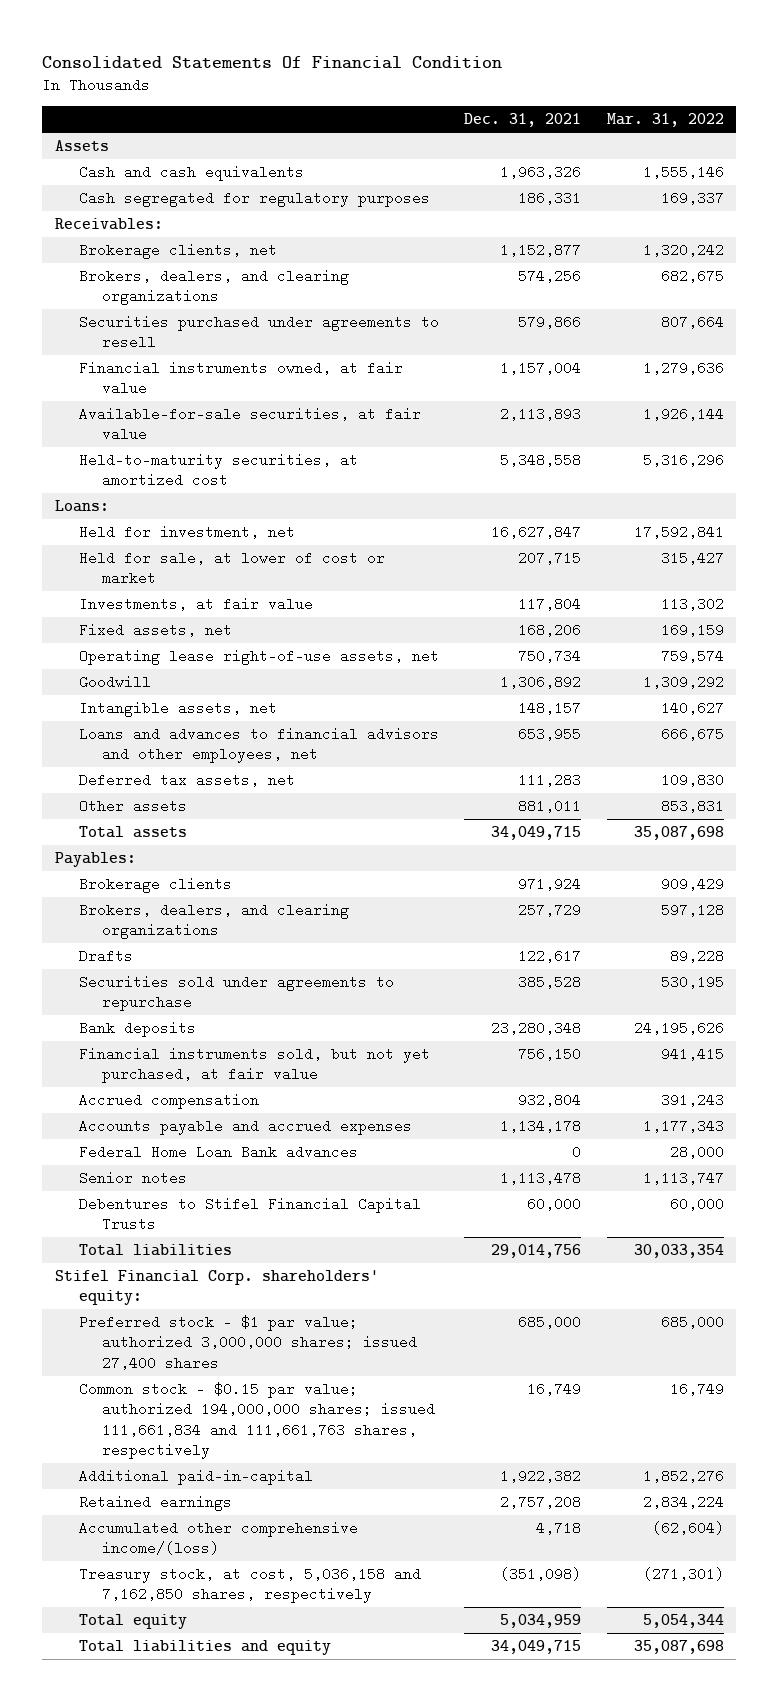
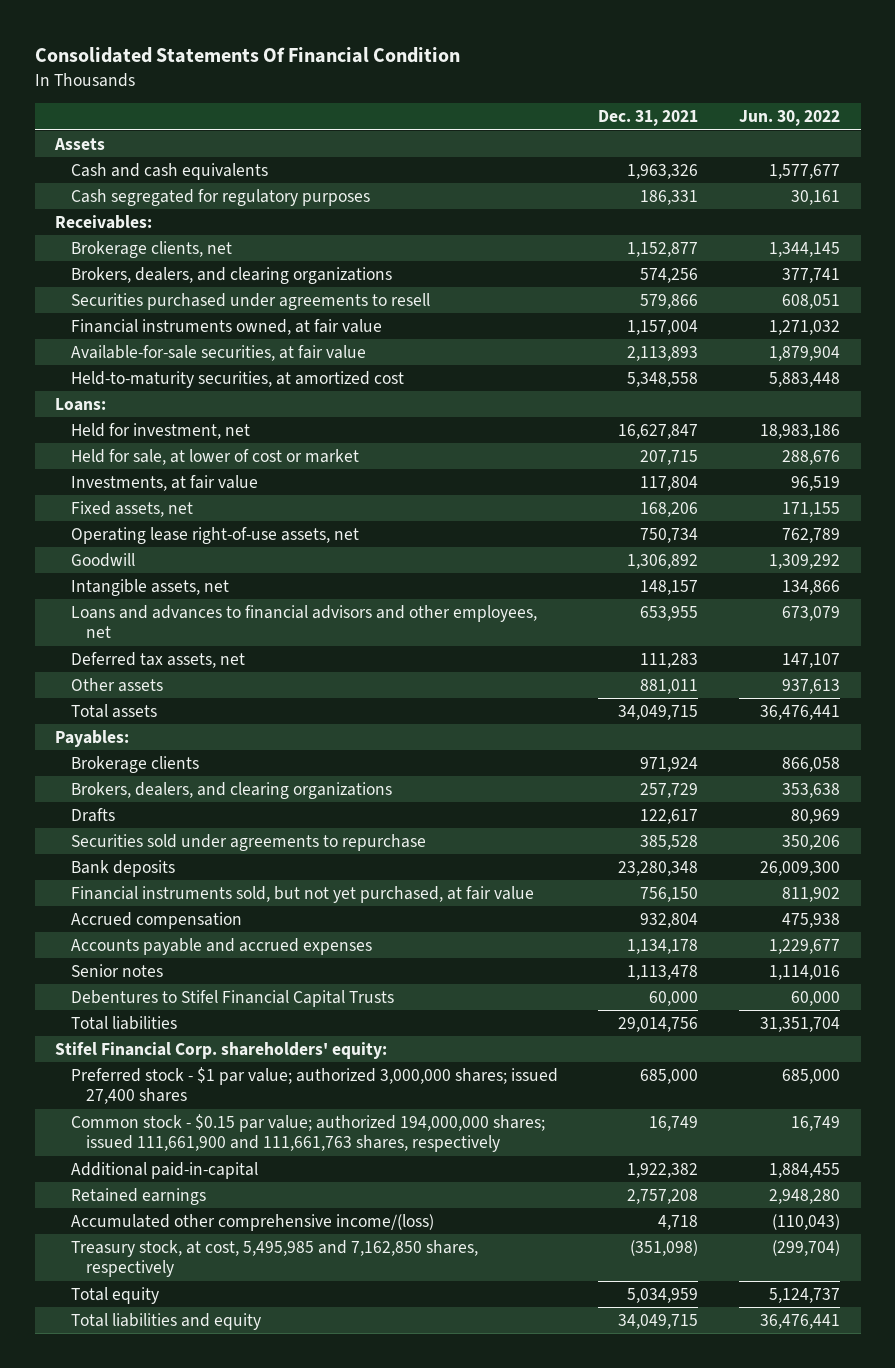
[606,112,724,127] Mar. 31, 2022 -> none
none -> [739,110,841,127] Jun. 30, 2022
[78,1145,358,1160] Federal Home Loan Bank advances -> none
[78,1382,436,1459] Common stock - $0.15 par value; authorized 194,000,000 shares; issued 111,661,834 and 111,661,763 shares, respectively -> [70,1114,545,1153] Common stock - $0.15 par value; authorized 194,000,000 shares; issued 111,661,900 and 111,661,763 shares, respectively
[78,1567,421,1604] Treasury stock, at cost, 5,036,158 and 7,162,850 shares, respectively -> [70,1240,478,1278] Treasury stock, at cost, 5,495,985 and 7,162,850 shares, respectively

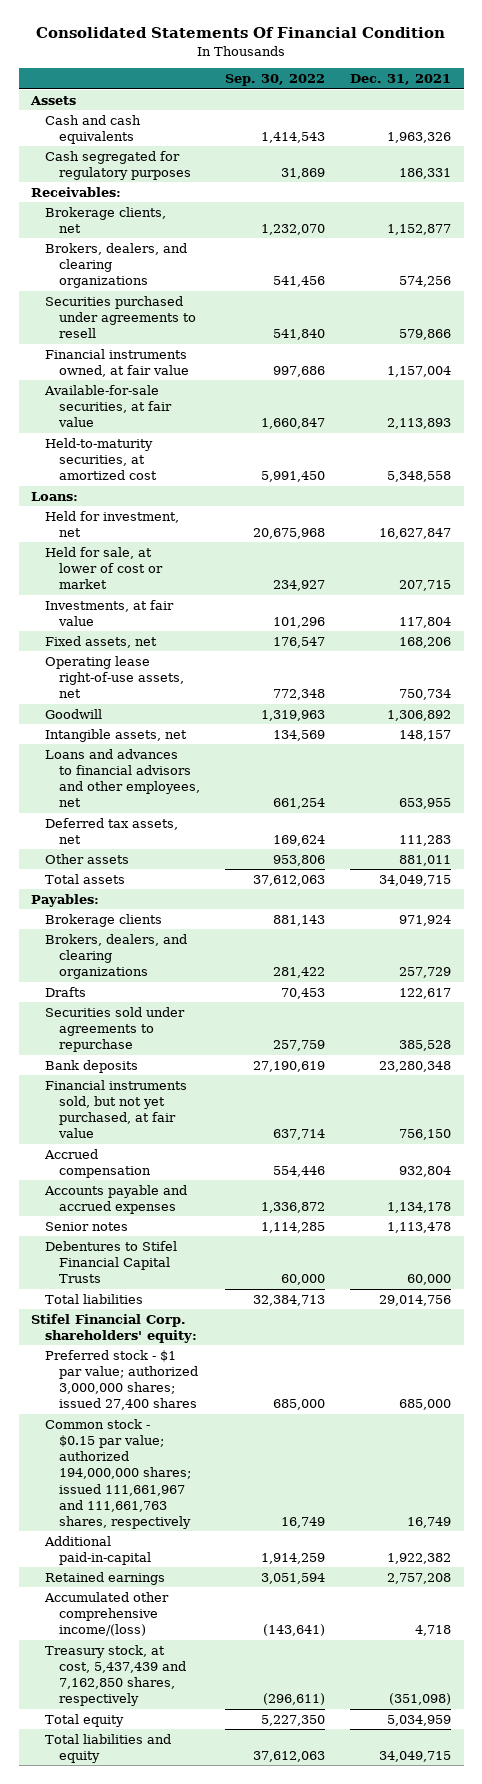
[739,110,841,127] Jun. 30, 2022 -> none
none -> [225,74,326,87] Sep. 30, 2022
[70,1114,545,1153] Common stock - $0.15 par value; authorized 194,000,000 shares; issued 111,661,900 and 111,661,763 shares, respectively -> [45,1418,192,1529] Common stock - $0.15 par value; authorized 194,000,000 shares; issued 111,661,967 and 111,661,763 shares, respectively
[70,1240,478,1278] Treasury stock, at cost, 5,495,985 and 7,162,850 shares, respectively -> [45,1644,187,1707] Treasury stock, at cost, 5,437,439 and 7,162,850 shares, respectively

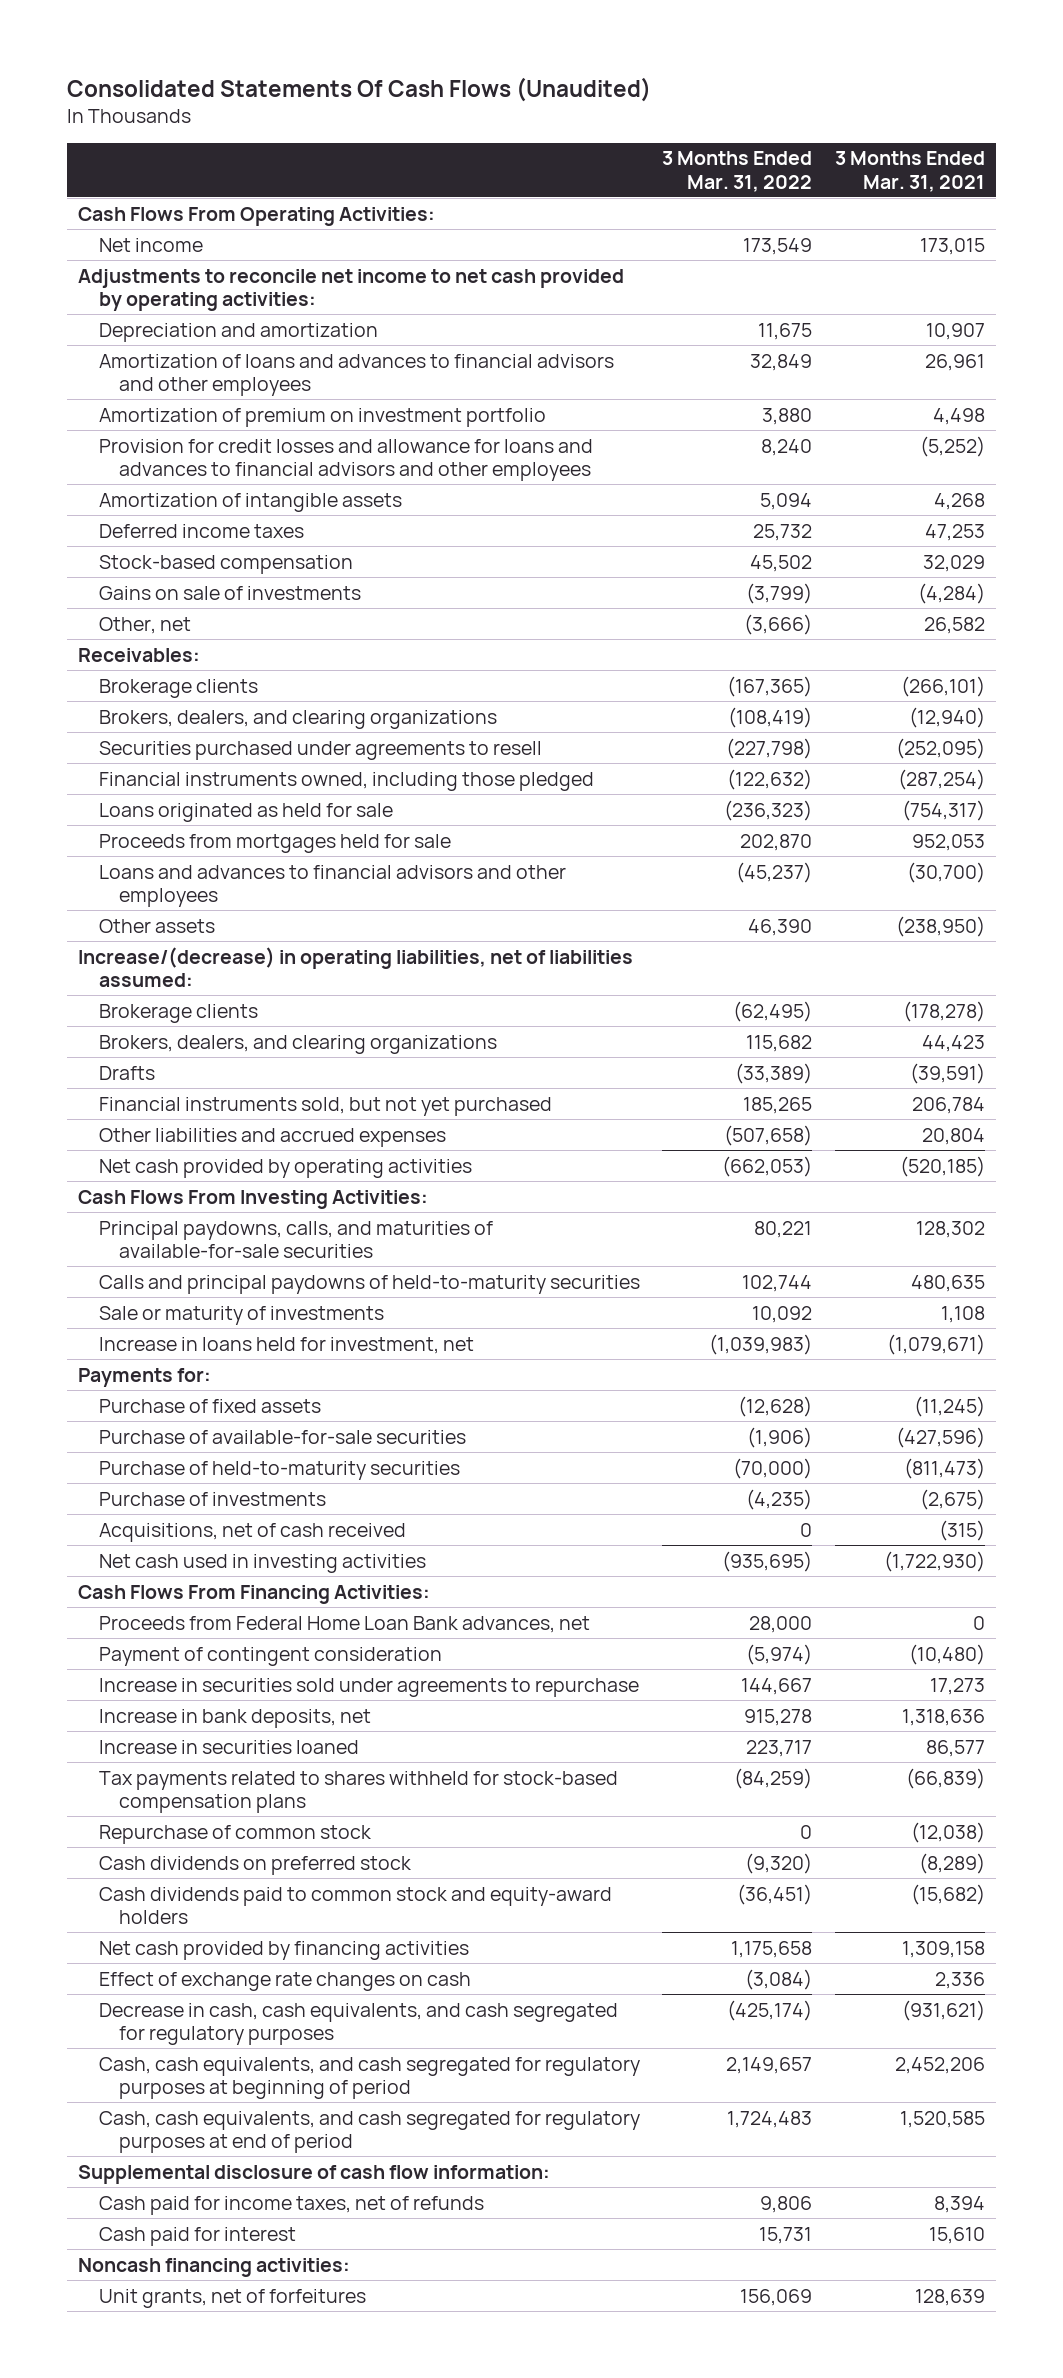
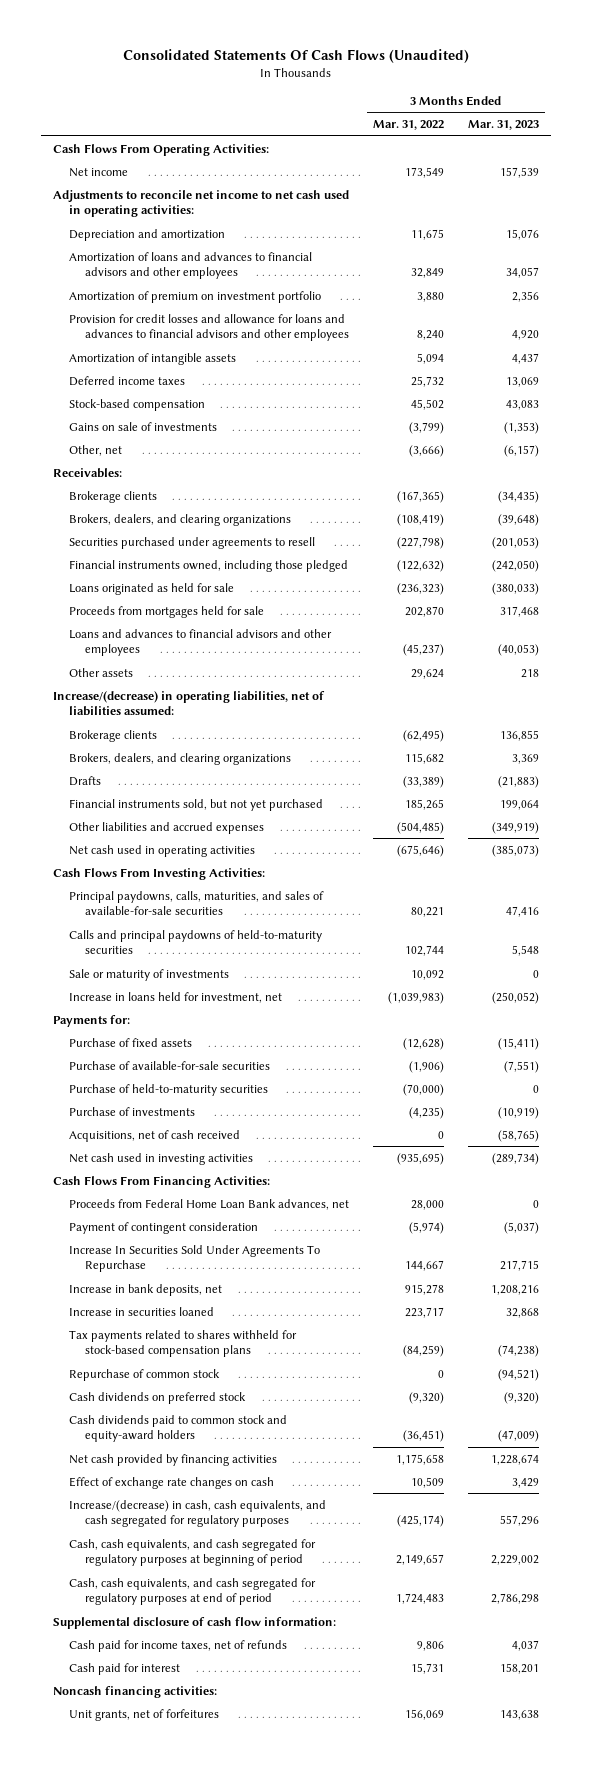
[834,151,985,192] 3 Months Ended Mar. 31, 2021 -> none
none -> [467,120,539,131] Mar. 31, 2023
[77,268,624,311] Adjustments to reconcile net income to net cash provided by operating activities: -> [52,189,349,218] Adjustments to reconcile net income to net cash used in operating activities:
[748,918,813,936] 46,390 -> [410,668,444,679] 29,624
[724,1124,813,1146] (507,658) -> [396,821,444,834] (504,485)
[98,1158,472,1178] Net cash provided by operating activities -> [68,844,255,857] Net cash used in operating activities
[722,1155,813,1177] (662,053) -> [396,844,444,857] (675,646)
[98,1220,493,1258] Principal paydowns, calls, and maturities of available-for-sale securities -> [68,890,324,916] Principal paydowns, calls, maturities, and sales of available-for-sale securities
[98,1677,639,1697] Increase in securities sold under agreements to repurchase -> [68,1244,320,1273] Increase In Securities Sold Under Agreements To Repurchase
[745,1968,813,1990] (3,084) -> [410,1476,444,1488] 10,509
[98,2002,618,2045] Decrease in cash, cash equivalents, and cash segregated for regulatory purposes -> [68,1499,326,1528] Increase/(decrease) in cash, cash equivalents, and cash segregated for regulatory purposes

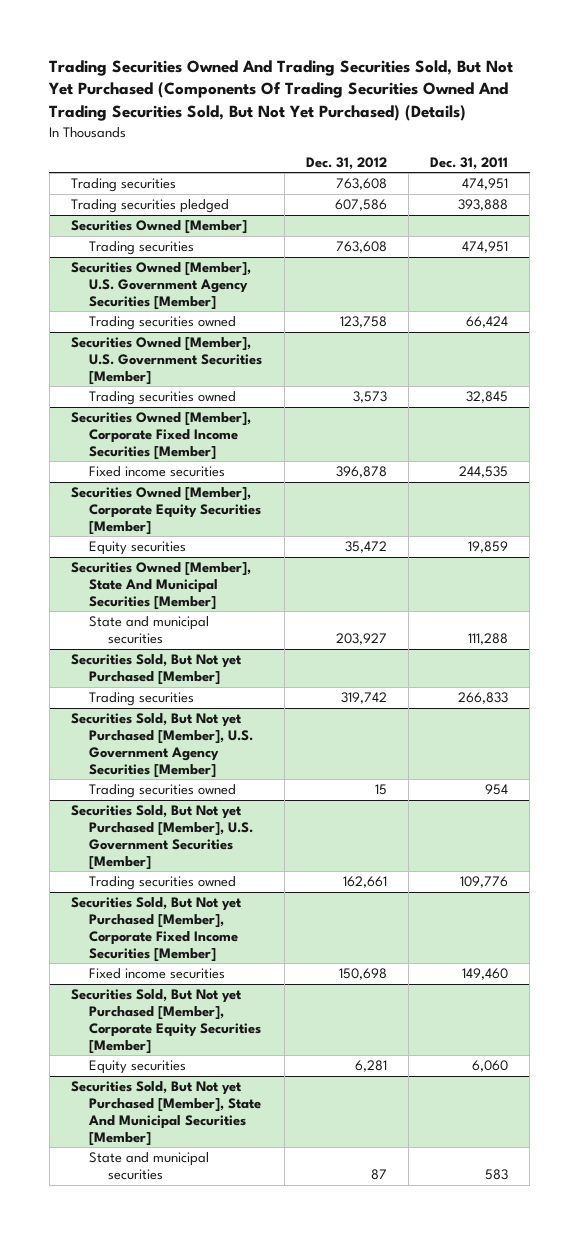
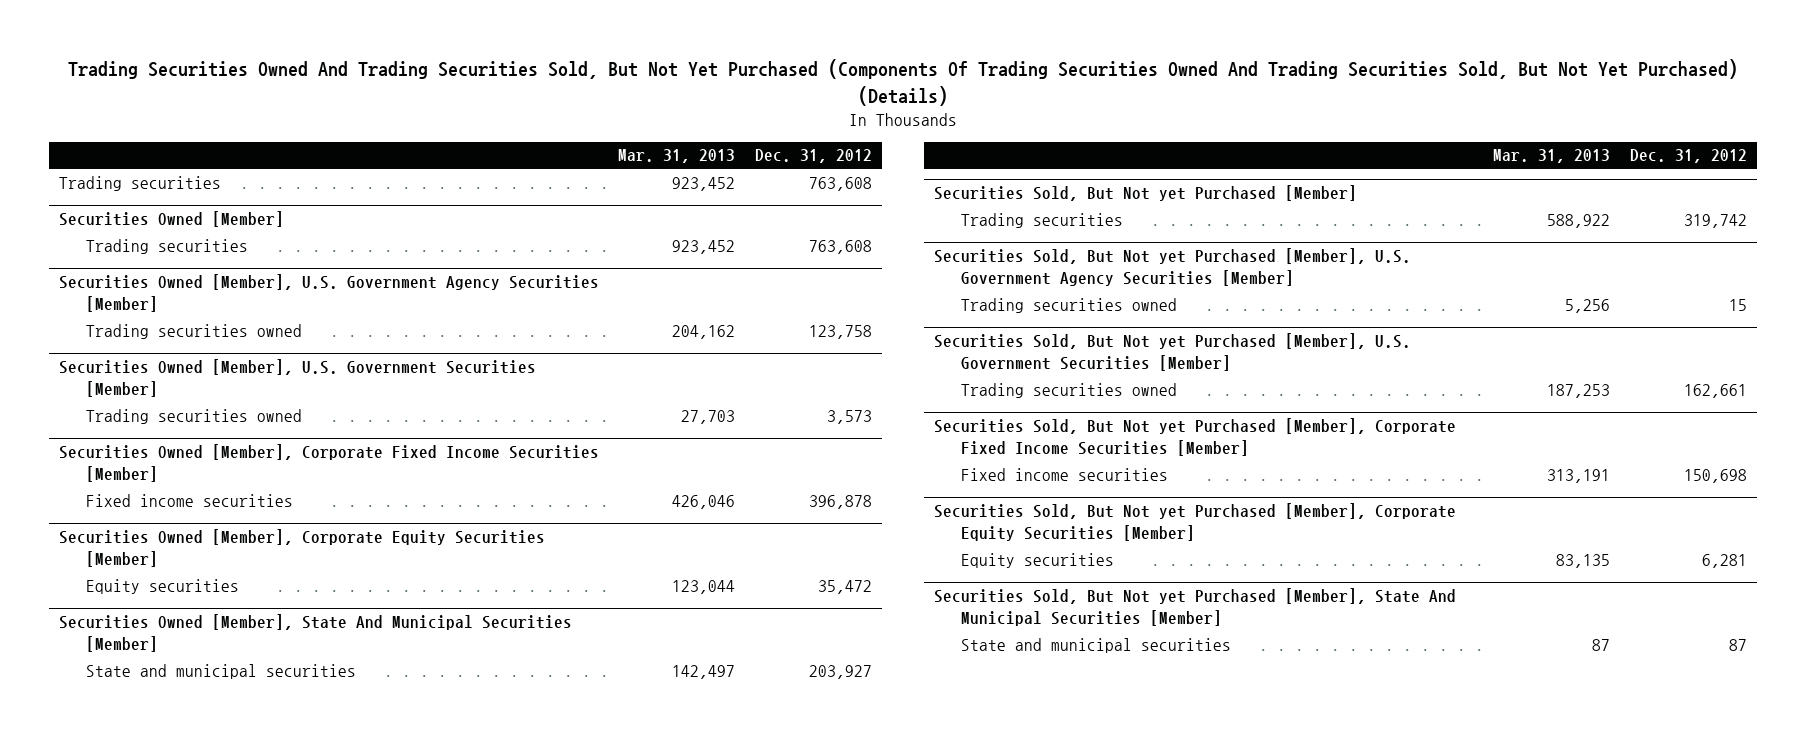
[430,156,509,170] Dec. 31, 2011 -> none
none -> [618,149,736,164] Mar. 31, 2013
[70,199,229,214] Trading securities pledged -> none

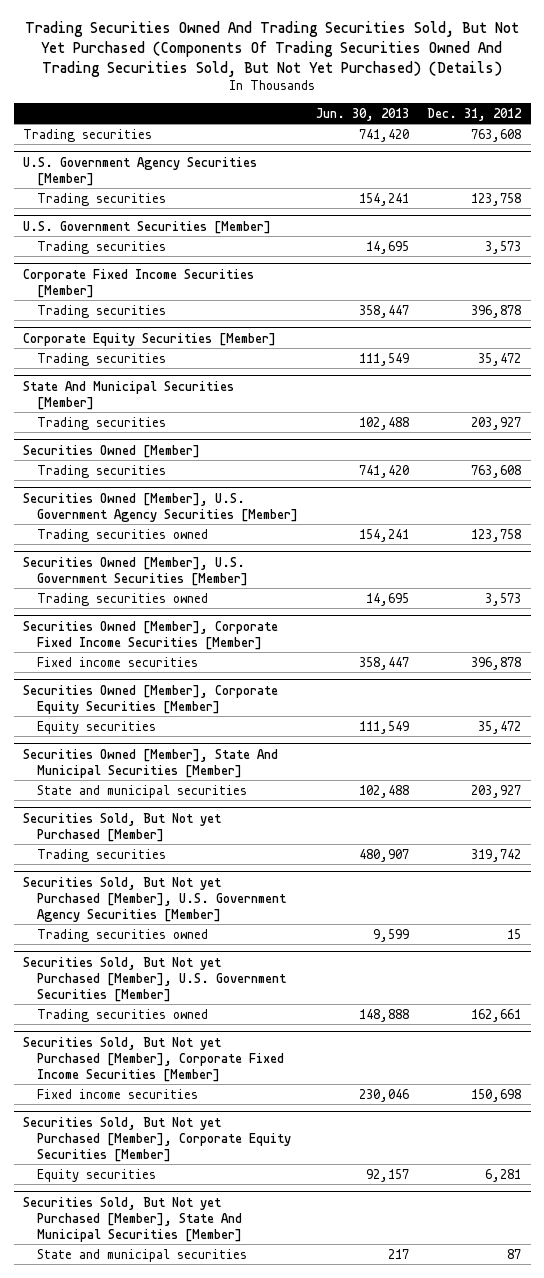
[618,149,736,164] Mar. 31, 2013 -> none
none -> [316,107,410,121] Jun. 30, 2013
none -> [22,156,257,186] U.S. Government Agency Securities [Member]
none -> [37,192,167,206] Trading securities
none -> [22,220,271,234] U.S. Government Securities [Member]
none -> [37,240,167,254] Trading securities
none -> [22,268,254,298] Corporate Fixed Income Securities [Member]
none -> [37,304,167,318] Trading securities
none -> [22,332,276,346] Corporate Equity Securities [Member]
none -> [37,352,167,366] Trading securities
none -> [22,380,234,410] State And Municipal Securities [Member]
none -> [37,416,167,430] Trading securities

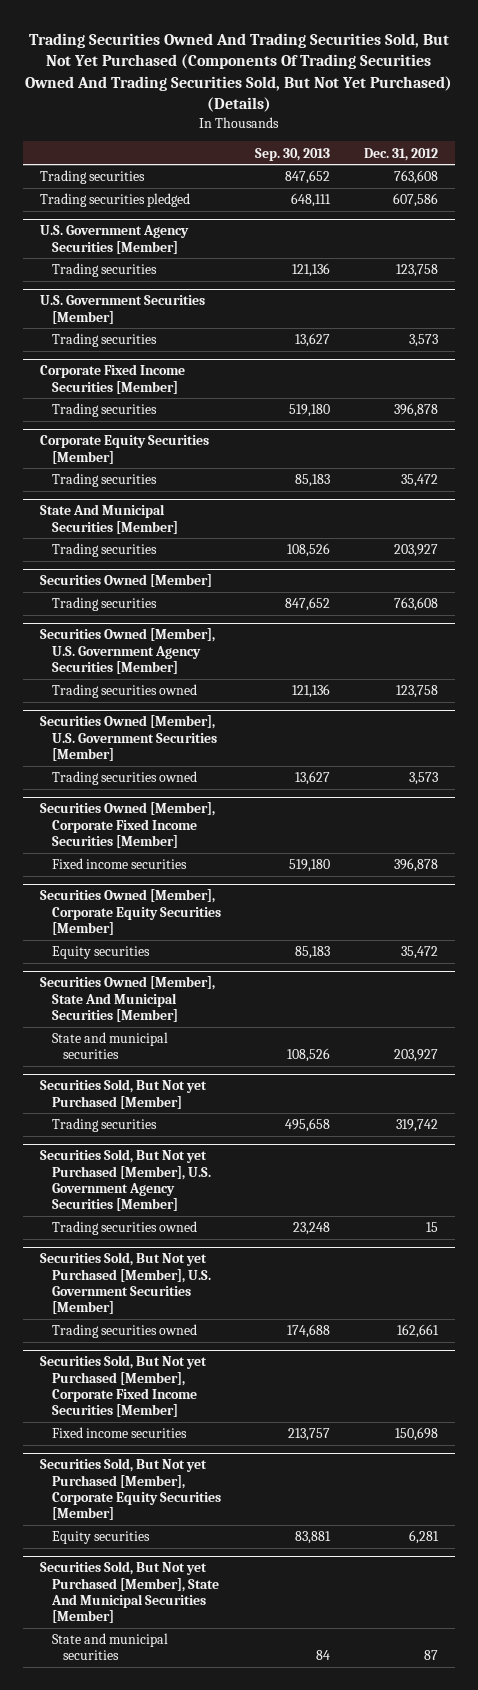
[316,107,410,121] Jun. 30, 2013 -> none
none -> [254,147,330,161] Sep. 30, 2013
none -> [40,193,191,208] Trading securities pledged

